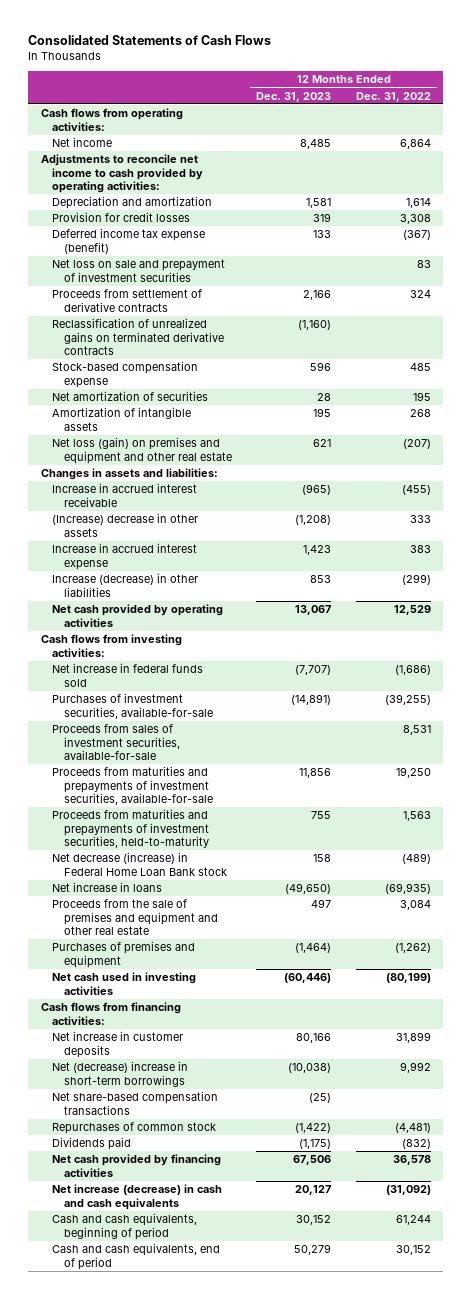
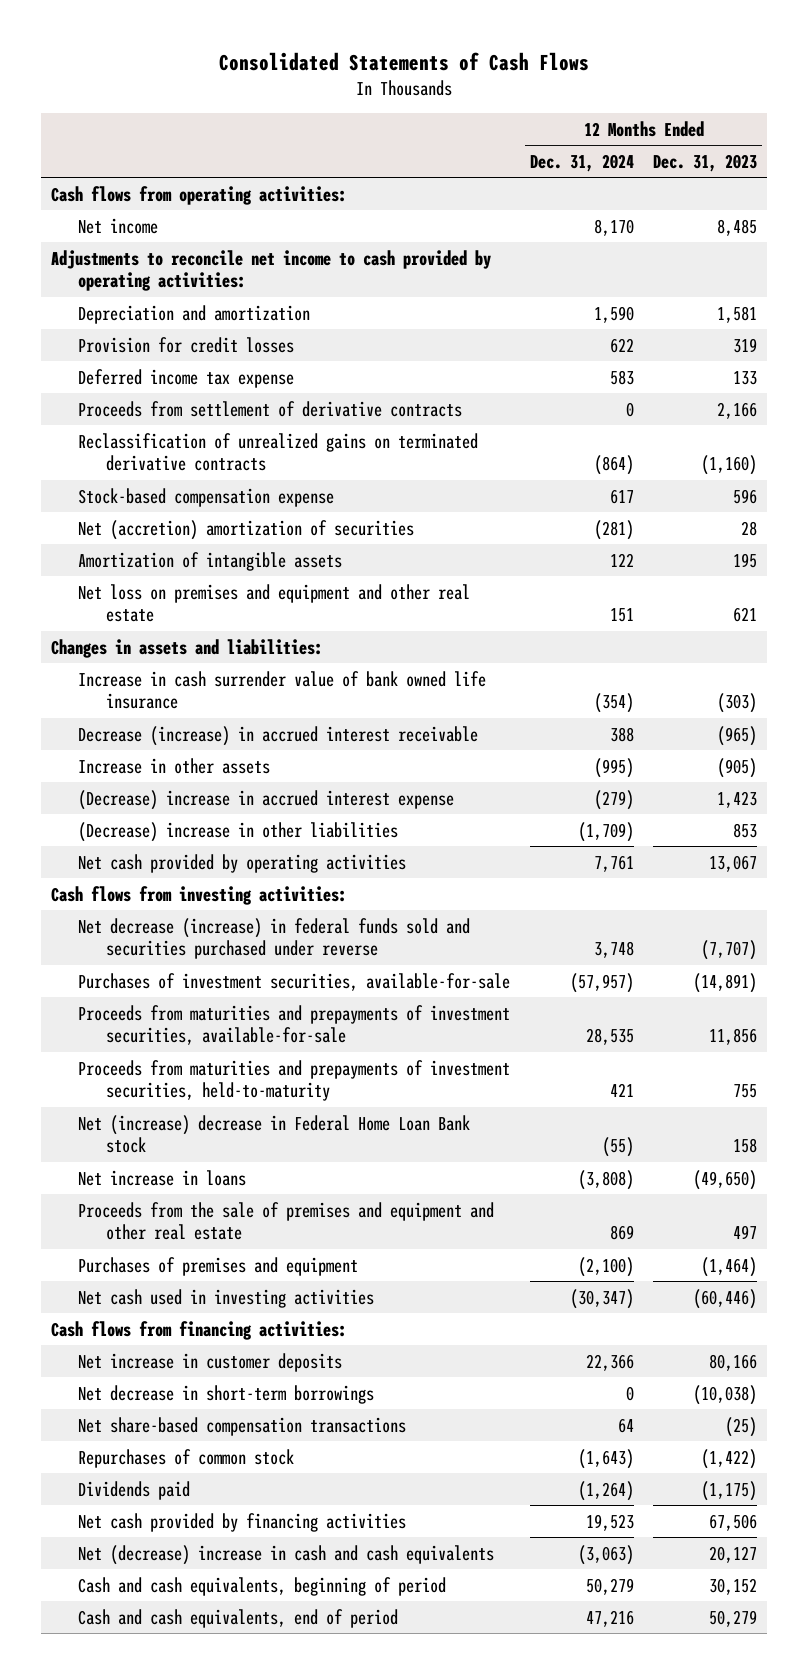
[356,91,432,102] Dec. 31, 2022 -> none
none -> [529,153,634,172] Dec. 31, 2024
[52,259,226,282] Net loss on sale and prepayment of investment securities -> none
[52,228,206,254] Deferred income tax expense (benefit) -> [78,368,295,388] Deferred income tax expense
[52,391,209,402] Net amortization of securities -> [78,519,415,540] Net (accretion) amortization of securities
[52,437,232,464] Net loss (gain) on premises and equipment and other real estate -> [78,583,471,623] Net loss on premises and equipment and other real estate
none -> [78,670,487,710] Increase in cash surrender value of bank owned life insurance
[52,483,198,507] Increase in accrued interest receivable -> [78,725,479,746] Decrease (increase) in accrued interest receivable
[52,513,199,537] (Increase) decrease in other assets -> [78,757,271,774] Increase in other assets
[295,515,332,526] (1,208) -> [717,757,758,778] (905)
[52,543,198,570] Increase in accrued interest expense -> [78,789,455,810] (Decrease) increase in accrued interest expense
[52,573,199,597] Increase (decrease) in other liabilities -> [78,821,399,842] (Decrease) increase in other liabilities
[52,663,204,687] Net increase in federal funds sold -> [78,917,471,960] Net decrease (increase) in federal funds sold and securities purchased under reverse
[52,724,180,760] Proceeds from sales of investment securities, available-for-sale -> none
[52,852,227,876] Net decrease (increase) in Federal Home Loan Bank stock -> [78,1114,471,1154] Net (increase) decrease in Federal Home Loan Bank stock
[52,1061,189,1087] Net (decrease) increase in short-term borrowings -> [78,1384,375,1404] Net decrease in short-term borrowings
[52,1184,223,1210] Net increase (decrease) in cash and cash equivalents -> [78,1544,495,1565] Net (decrease) increase in cash and cash equivalents

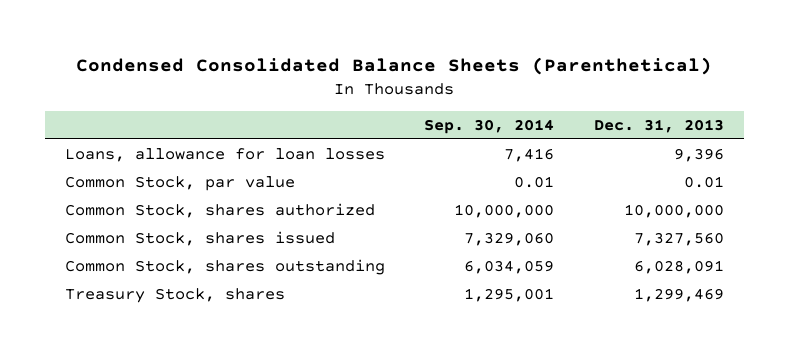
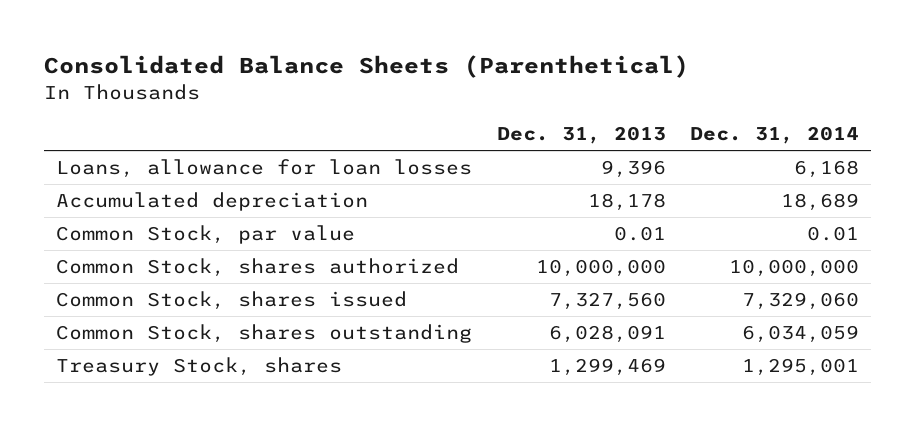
[76,57,713,76] Condensed Consolidated Balance Sheets (Parenthetical) -> [44,55,690,79] Consolidated Balance Sheets (Parenthetical)
[424,118,555,134] Sep. 30, 2014 -> none
none -> [689,126,859,145] Dec. 31, 2014
none -> [56,191,369,211] Accumulated depreciation

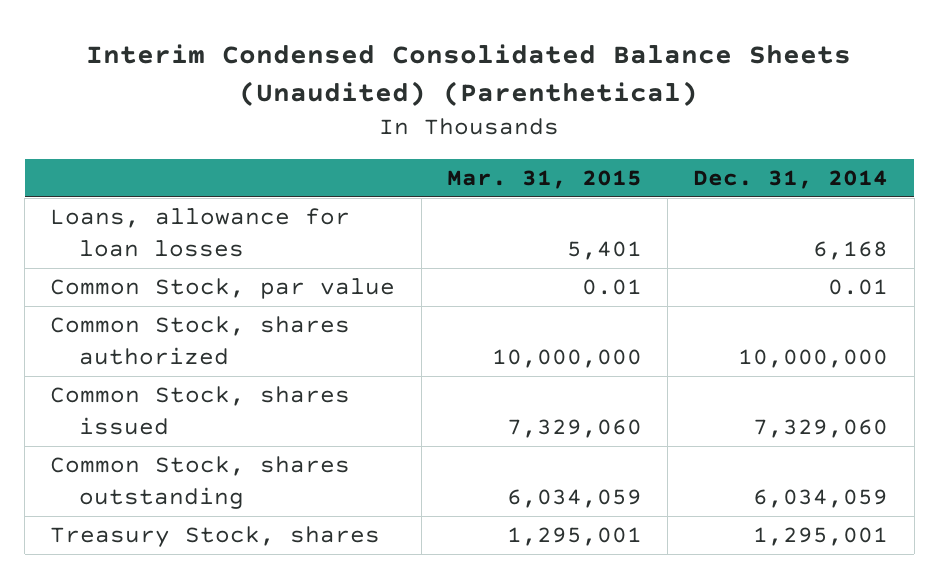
[44,55,690,79] Consolidated Balance Sheets (Parenthetical) -> [86,43,852,106] Interim Condensed Consolidated Balance Sheets (Unaudited) (Parenthetical)
[496,126,666,145] Dec. 31, 2013 -> none
none -> [446,169,642,189] Mar. 31, 2015
[56,191,369,211] Accumulated depreciation -> none

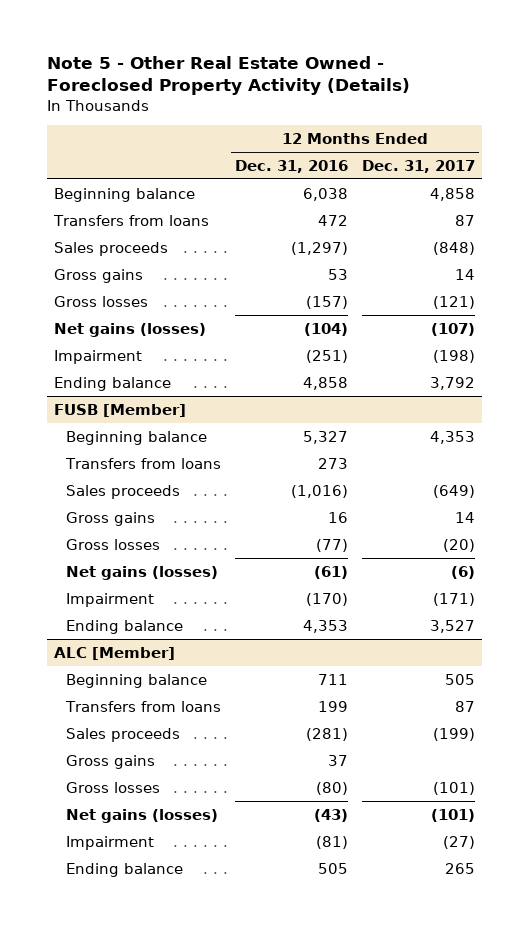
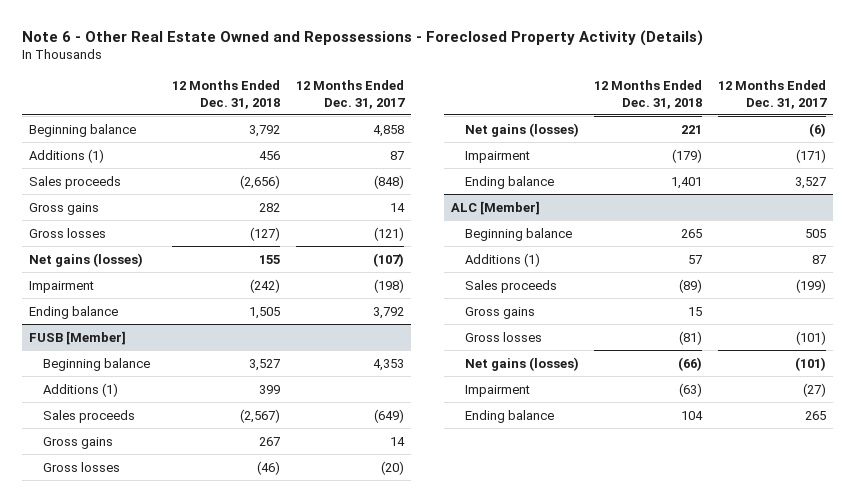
[46,56,410,96] Note 5 - Other Real Estate Owned - Foreclosed Property Activity (Details) -> [21,29,703,46] Note 6 - Other Real Estate Owned and Repossessions - Foreclosed Property Activity (Details)
[234,159,348,173] Dec. 31, 2016 -> none
none -> [172,79,281,109] 12 Months Ended Dec. 31, 2018
[53,214,210,226] Transfers from loans -> [29,148,105,163] Additions (1)
[64,457,221,469] Transfers from loans -> [43,382,119,397] Additions (1)
[64,700,221,712] Transfers from loans -> [465,252,541,267] Additions (1)

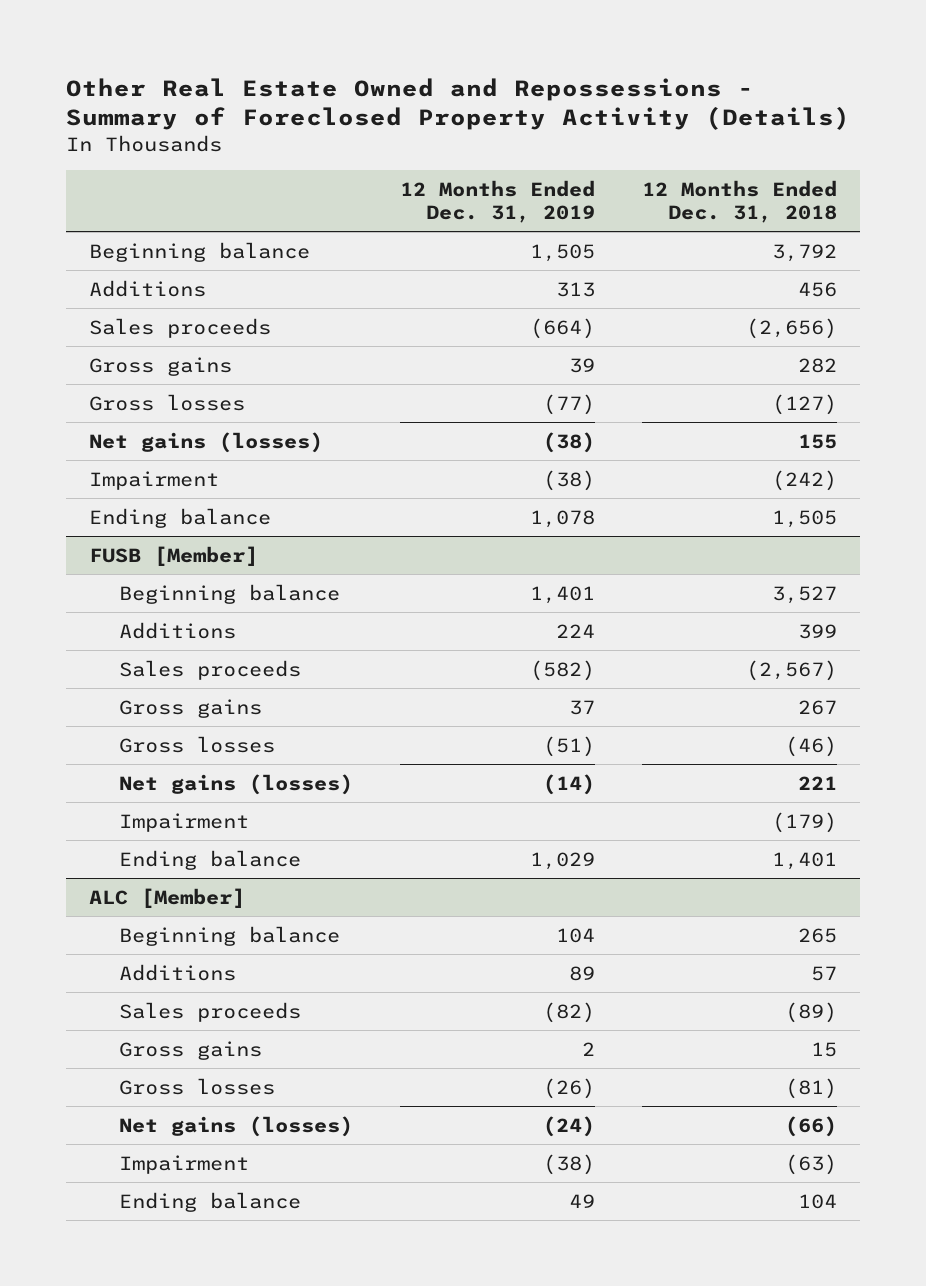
[21,29,703,46] Note 6 - Other Real Estate Owned and Repossessions - Foreclosed Property Activity (Details) -> [65,77,850,131] Other Real Estate Owned and Repossessions - Summary of Foreclosed Property Activity (Details)
[295,79,405,109] 12 Months Ended Dec. 31, 2017 -> none
none -> [399,179,595,224] 12 Months Ended Dec. 31, 2019
[29,148,105,163] Additions (1) -> [89,279,207,297] Additions
[43,382,119,397] Additions (1) -> [119,621,237,639] Additions
[465,252,541,267] Additions (1) -> [119,963,237,981] Additions

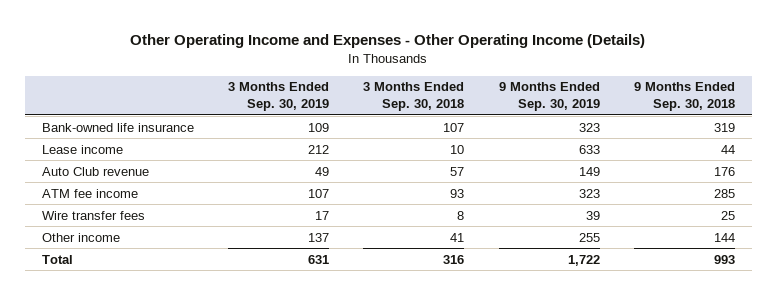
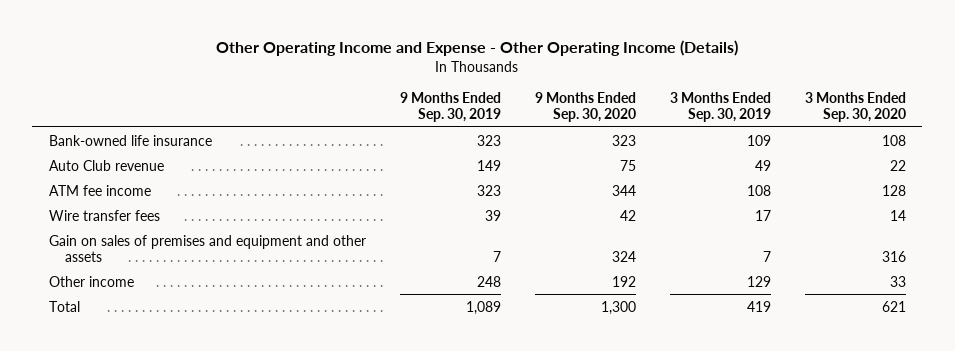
[130,34,646,49] Other Operating Income and Expenses - Other Operating Income (Details) -> [216,40,739,57] Other Operating Income and Expense - Other Operating Income (Details)
[363,82,465,112] 3 Months Ended Sep. 30, 2018 -> none
[633,82,735,112] 9 Months Ended Sep. 30, 2018 -> none
none -> [534,91,636,122] 9 Months Ended Sep. 30, 2020
none -> [804,91,906,122] 3 Months Ended Sep. 30, 2020
[41,144,123,154] Lease income -> none
[308,188,330,198] 107 -> [746,184,771,196] 108
none -> [49,234,367,262] Gain on sales of premises and equipment and other assets
[308,232,330,242] 137 -> [746,275,771,287] 129
[578,232,600,242] 255 -> [477,275,502,287] 248
[308,254,330,264] 631 -> [746,300,771,312] 419
[567,254,600,266] 1,722 -> [466,300,502,315] 1,089

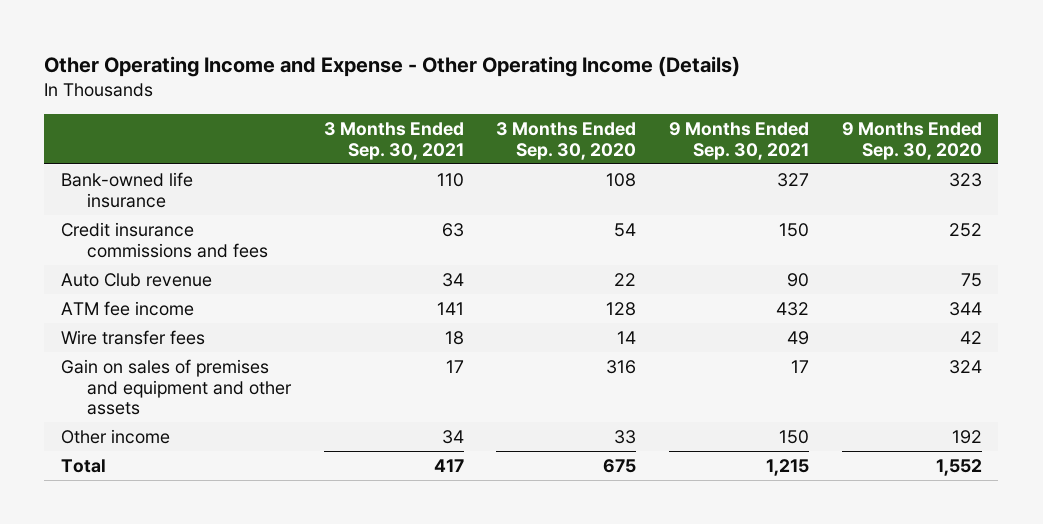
[400,91,502,122] 9 Months Ended Sep. 30, 2019 -> none
[669,91,771,122] 3 Months Ended Sep. 30, 2019 -> none
none -> [323,121,464,160] 3 Months Ended Sep. 30, 2021
none -> [669,121,810,160] 9 Months Ended Sep. 30, 2021
none -> [60,221,268,258] Credit insurance commissions and fees
[600,300,636,315] 1,300 -> [935,458,982,476] 1,552
[881,300,906,312] 621 -> [603,458,637,473] 675

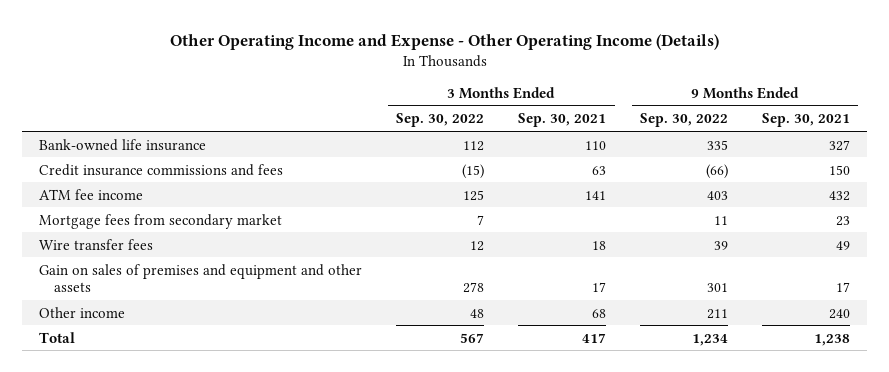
[496,121,637,160] 3 Months Ended Sep. 30, 2020 -> none
[841,121,982,160] 9 Months Ended Sep. 30, 2020 -> none
none -> [396,113,485,128] Sep. 30, 2022
none -> [640,113,729,128] Sep. 30, 2022
[60,272,212,287] Auto Club revenue -> none
none -> [39,213,283,229] Mortgage fees from secondary market
[441,429,464,444] 34 -> [592,308,607,318] 68
[779,429,810,444] 150 -> [828,308,850,319] 240
[766,458,810,476] 1,215 -> [813,333,850,346] 1,238

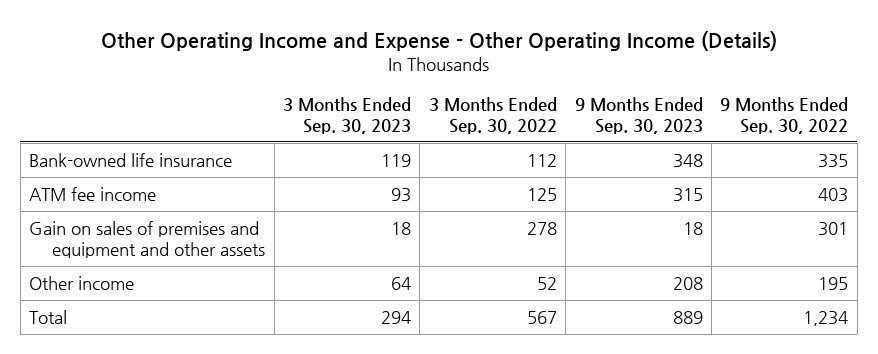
[518,113,607,128] Sep. 30, 2021 -> none
[761,113,850,128] Sep. 30, 2021 -> none
none -> [283,97,412,134] 3 Months Ended Sep. 30, 2023
none -> [574,97,703,134] 9 Months Ended Sep. 30, 2023
[39,163,284,176] Credit insurance commissions and fees -> none
[39,213,283,229] Mortgage fees from secondary market -> none
[39,238,154,250] Wire transfer fees -> none
[470,308,485,318] 48 -> [536,277,557,291] 52
[707,308,729,319] 211 -> [818,277,849,291] 195

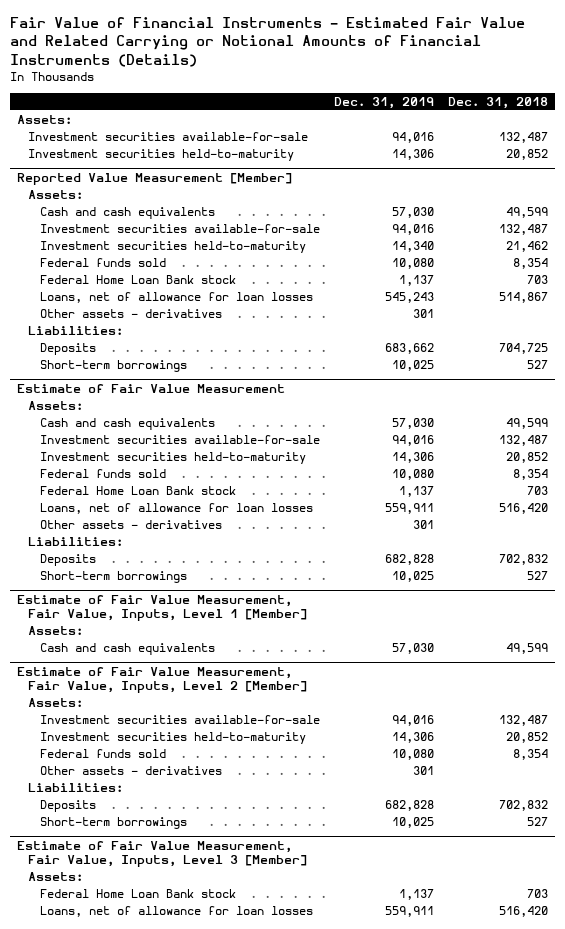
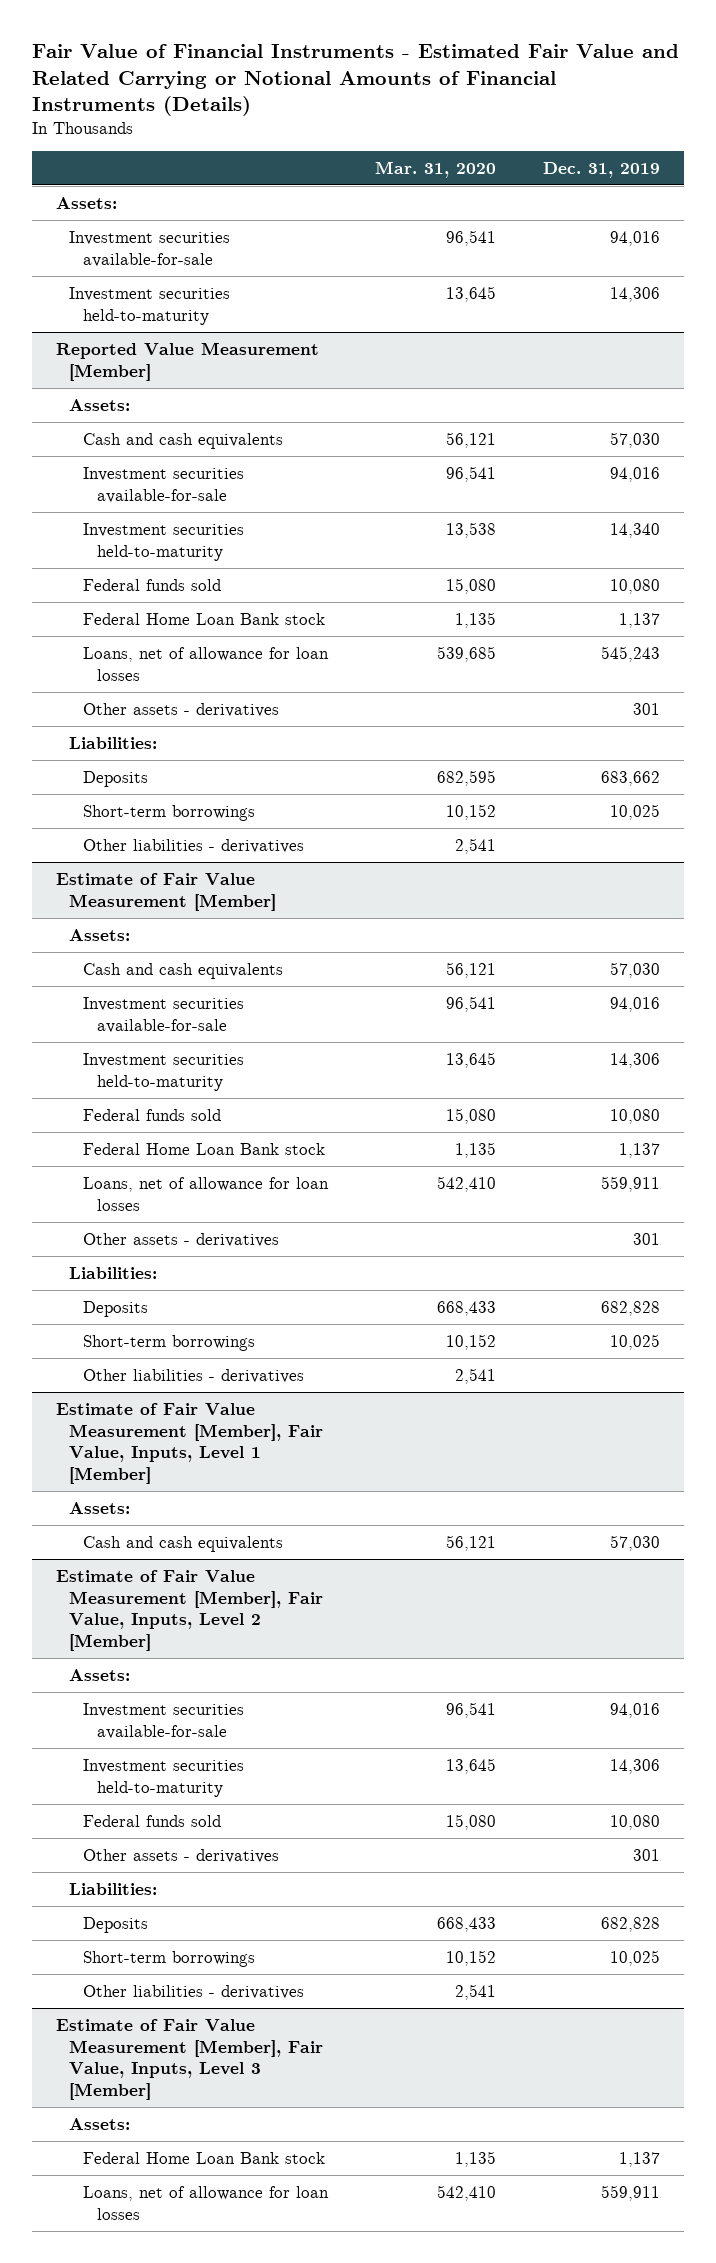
[448,96,549,109] Dec. 31, 2018 -> none
none -> [375,160,497,178] Mar. 31, 2020
none -> [83,838,305,853] Other liabilities - derivatives
[16,383,285,393] Estimate of Fair Value Measurement -> [55,872,277,911] Estimate of Fair Value Measurement [Member]
none -> [83,1368,305,1383] Other liabilities - derivatives
[16,594,308,621] Estimate of Fair Value Measurement, Fair Value, Inputs, Level 1 [Member] -> [55,1402,324,1485] Estimate of Fair Value Measurement [Member], Fair Value, Inputs, Level 1 [Member]
[16,666,308,693] Estimate of Fair Value Measurement, Fair Value, Inputs, Level 2 [Member] -> [55,1569,324,1652] Estimate of Fair Value Measurement [Member], Fair Value, Inputs, Level 2 [Member]
none -> [83,1984,305,1999] Other liabilities - derivatives
[16,840,308,867] Estimate of Fair Value Measurement, Fair Value, Inputs, Level 3 [Member] -> [55,2018,324,2101] Estimate of Fair Value Measurement [Member], Fair Value, Inputs, Level 3 [Member]

